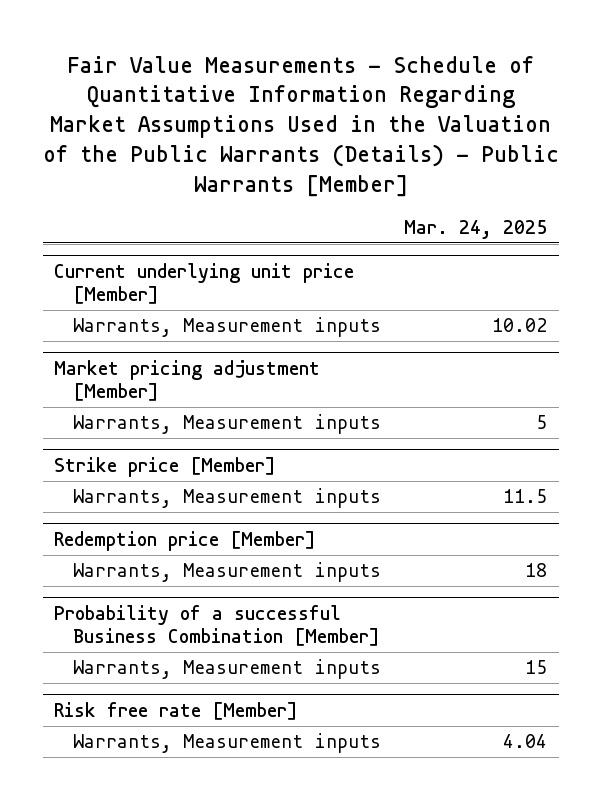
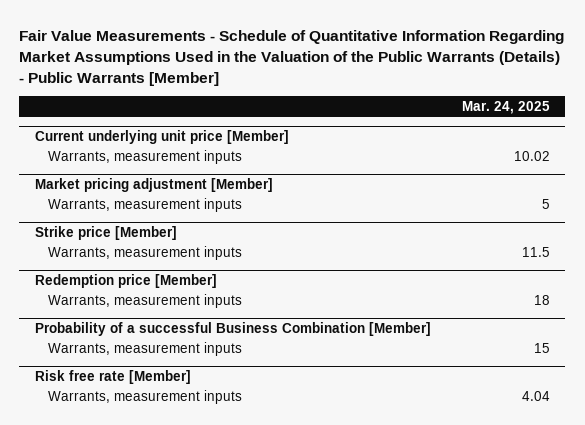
[72,317,381,338] Warrants, Measurement inputs -> [48,149,243,164] Warrants, measurement inputs
[72,414,381,435] Warrants, Measurement inputs -> [48,197,243,212] Warrants, measurement inputs
[72,488,381,509] Warrants, Measurement inputs -> [48,245,243,260] Warrants, measurement inputs
[72,562,381,583] Warrants, Measurement inputs -> [48,293,243,308] Warrants, measurement inputs
[72,659,381,680] Warrants, Measurement inputs -> [48,341,243,356] Warrants, measurement inputs
[72,733,381,754] Warrants, Measurement inputs -> [48,389,243,404] Warrants, measurement inputs

